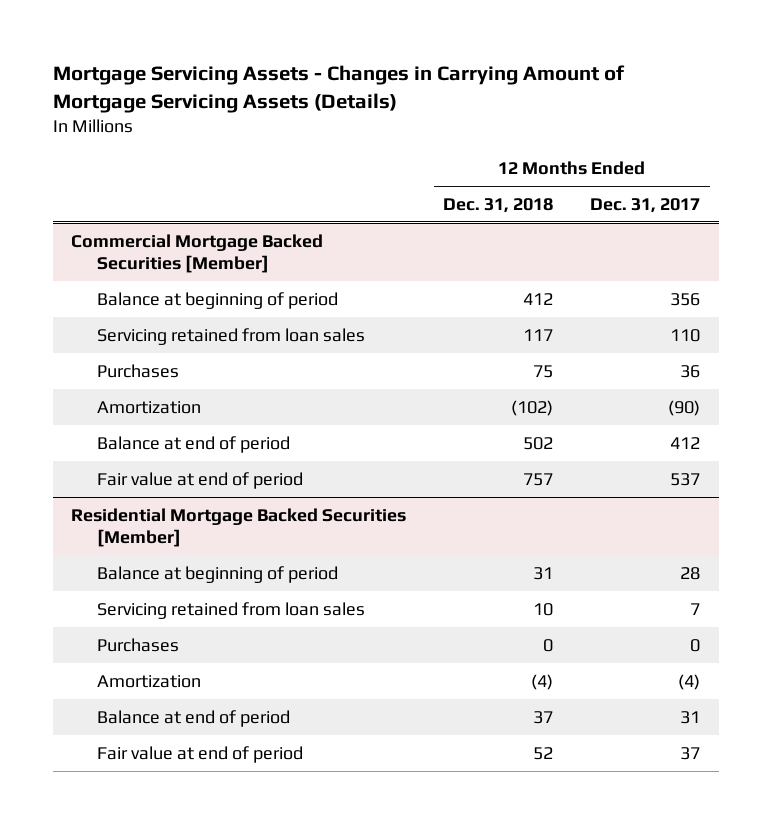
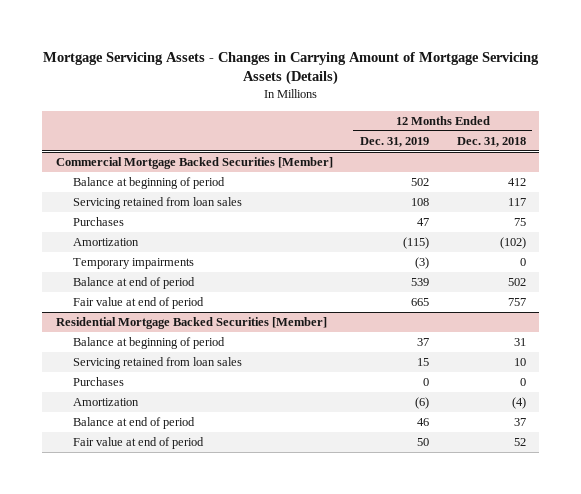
[590,197,701,213] Dec. 31, 2017 -> none
none -> [360,136,430,147] Dec. 31, 2019
none -> [72,258,194,270] Temporary impairments

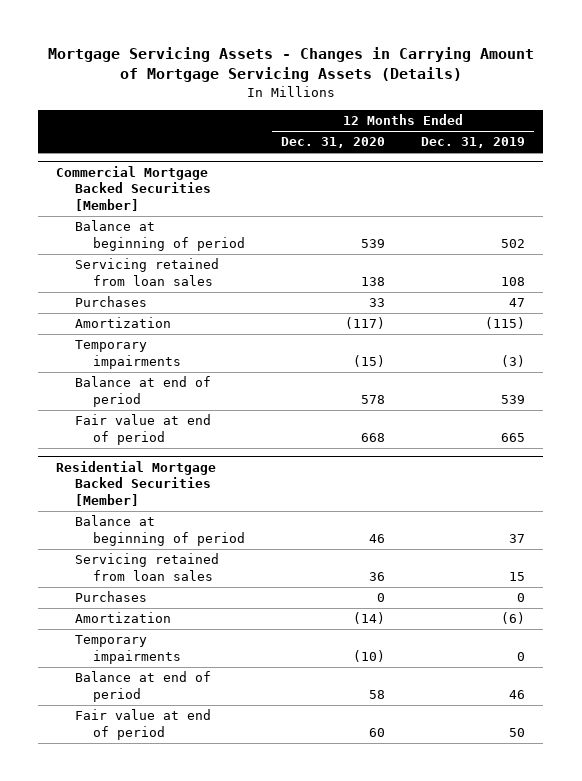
[456,136,526,147] Dec. 31, 2018 -> none
none -> [281,137,386,149] Dec. 31, 2020
none -> [74,635,182,664] Temporary impairments

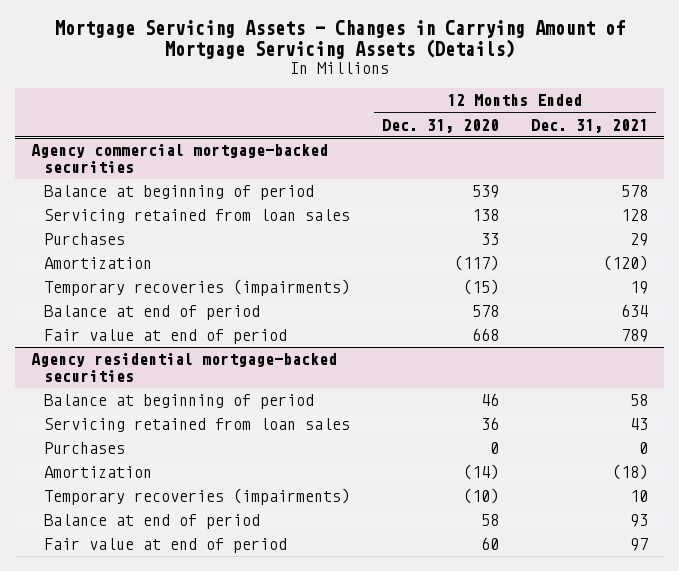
[421,137,526,149] Dec. 31, 2019 -> none
none -> [531,118,649,133] Dec. 31, 2021
[56,165,211,211] Commercial Mortgage Backed Securities [Member] -> [30,144,328,173] Agency commercial mortgage-backed securities
[74,340,182,369] Temporary impairments -> [44,279,351,297] Temporary recoveries (impairments)
[56,460,217,506] Residential Mortgage Backed Securities [Member] -> [30,353,337,382] Agency residential mortgage-backed securities
[74,635,182,664] Temporary impairments -> [44,488,351,506] Temporary recoveries (impairments)

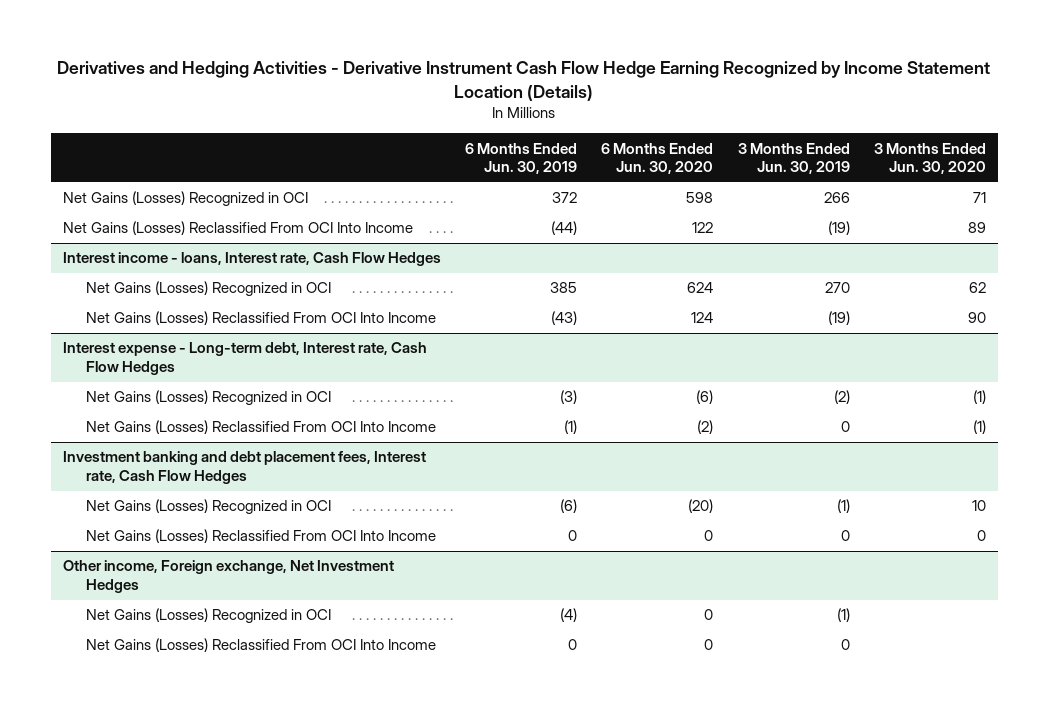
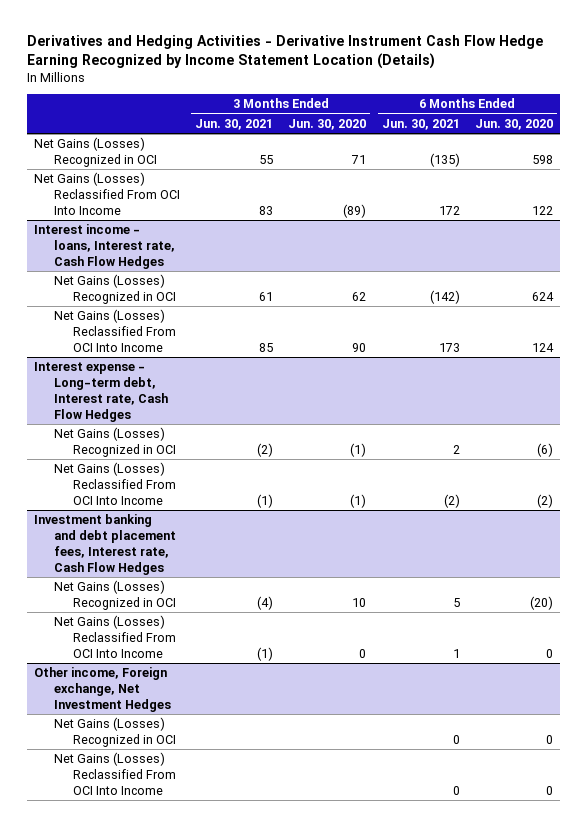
[465,142,578,175] 6 Months Ended Jun. 30, 2019 -> none
[737,142,850,175] 3 Months Ended Jun. 30, 2019 -> none
none -> [195,118,274,130] Jun. 30, 2021
none -> [381,118,460,130] Jun. 30, 2021
[967,222,986,234] 89 -> [343,203,367,218] (89)

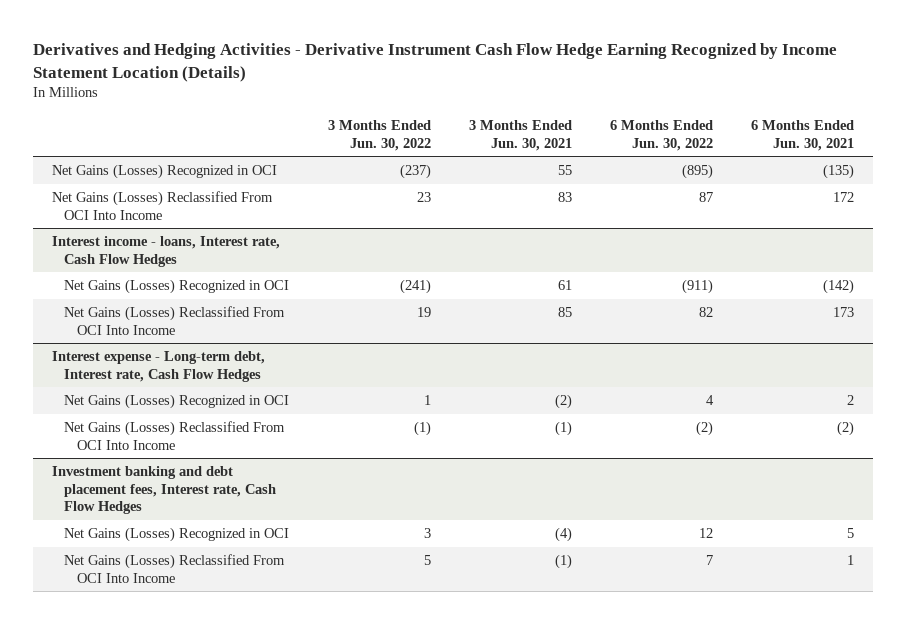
[288,118,367,130] Jun. 30, 2020 -> none
[474,118,553,130] Jun. 30, 2020 -> none
none -> [327,120,431,151] 3 Months Ended Jun. 30, 2022
none -> [609,120,713,151] 6 Months Ended Jun. 30, 2022
[34,667,171,712] Other income, Foreign exchange, Net Investment Hedges -> none
[53,717,177,747] Net Gains (Losses) Recognized in OCI -> none
[53,752,177,795] Net Gains (Losses) Reclassified From OCI Into Income -> none

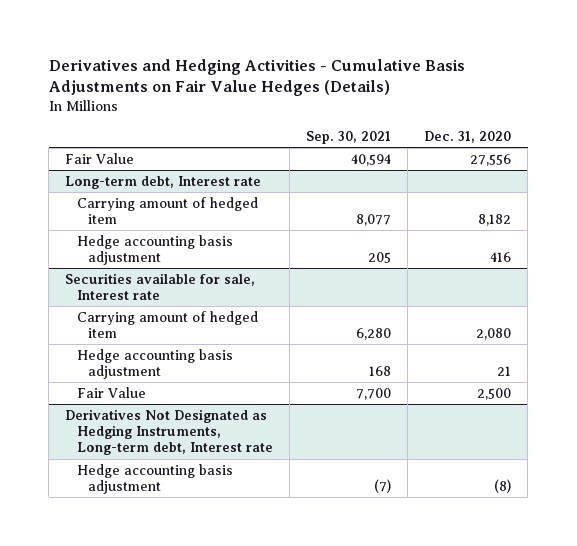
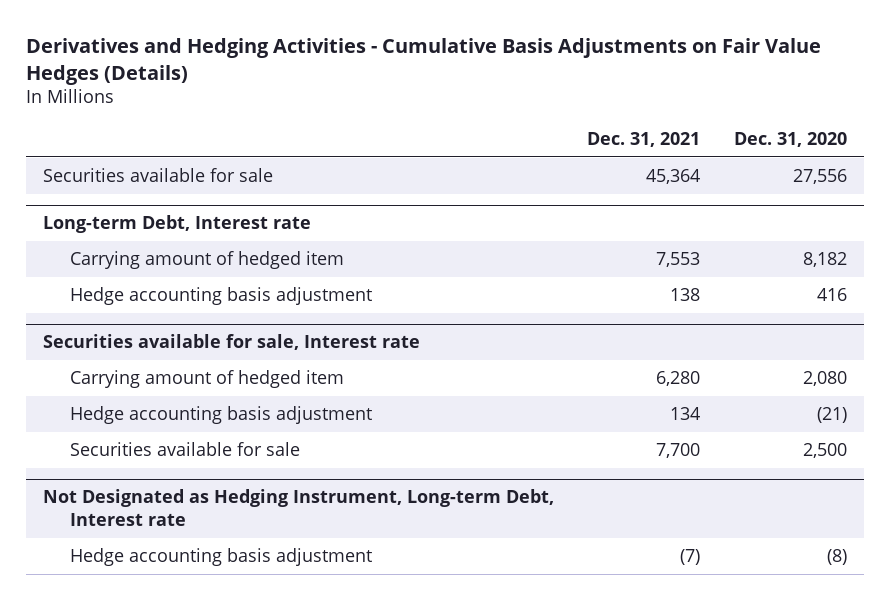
[305,131,391,145] Sep. 30, 2021 -> none
none -> [587,132,701,148] Dec. 31, 2021
[65,152,135,164] Fair Value -> [42,168,273,183] Securities available for sale
[65,175,262,189] Long-term debt, Interest rate -> [42,215,311,234] Long-term Debt, Interest rate
[76,386,146,398] Fair Value -> none
[497,366,512,377] 21 -> [816,407,847,424] (21)
none -> [70,442,301,457] Securities available for sale
[65,408,273,456] Derivatives Not Designated as Hedging Instruments, Long-term debt, Interest rate -> [42,489,554,526] Not Designated as Hedging Instrument, Long-term Debt, Interest rate

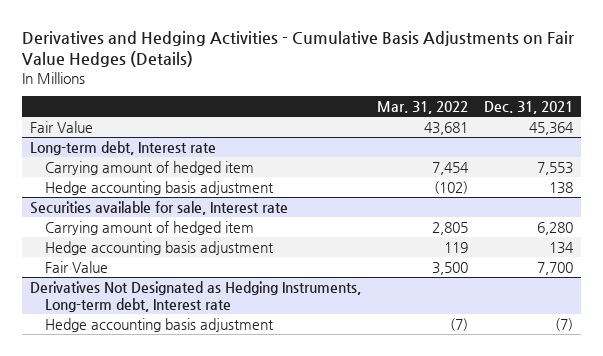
[733,132,847,148] Dec. 31, 2020 -> none
none -> [376,101,468,115] Mar. 31, 2022
[42,168,273,183] Securities available for sale -> [29,120,93,133] Fair Value
[42,215,311,234] Long-term Debt, Interest rate -> [29,140,216,155] Long-term debt, Interest rate
[70,442,301,457] Securities available for sale -> [44,260,108,273] Fair Value
[42,489,554,526] Not Designated as Hedging Instrument, Long-term Debt, Interest rate -> [29,280,361,312] Derivatives Not Designated as Hedging Instruments, Long-term debt, Interest rate

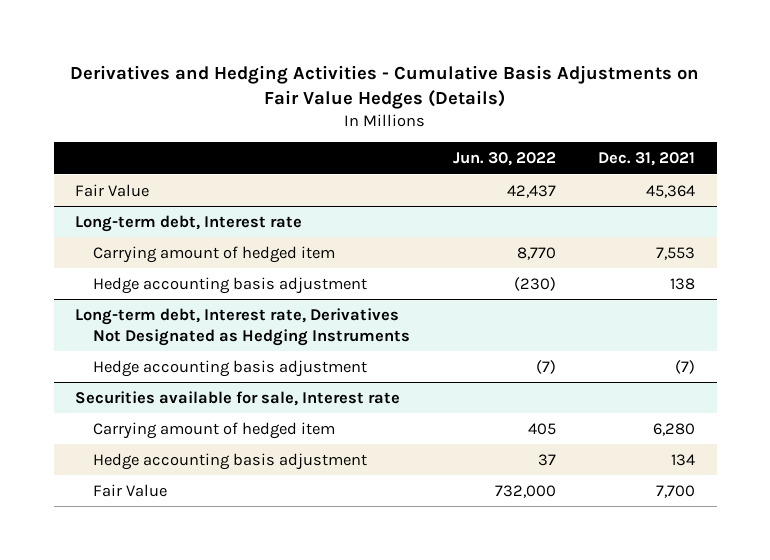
[376,101,468,115] Mar. 31, 2022 -> none
none -> [452,152,556,167] Jun. 30, 2022
none -> [74,307,410,346] Long-term debt, Interest rate, Derivatives Not Designated as Hedging Instruments
none -> [92,359,367,377] Hedge accounting basis adjustment
[29,280,361,312] Derivatives Not Designated as Hedging Instruments, Long-term debt, Interest rate -> none
[44,317,274,332] Hedge accounting basis adjustment -> none

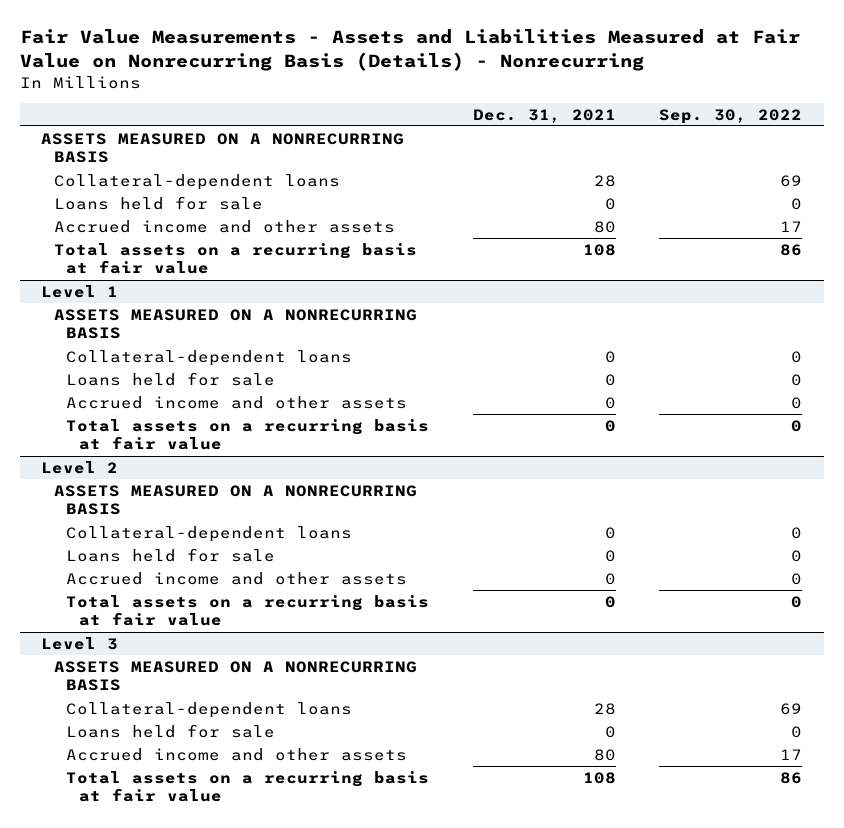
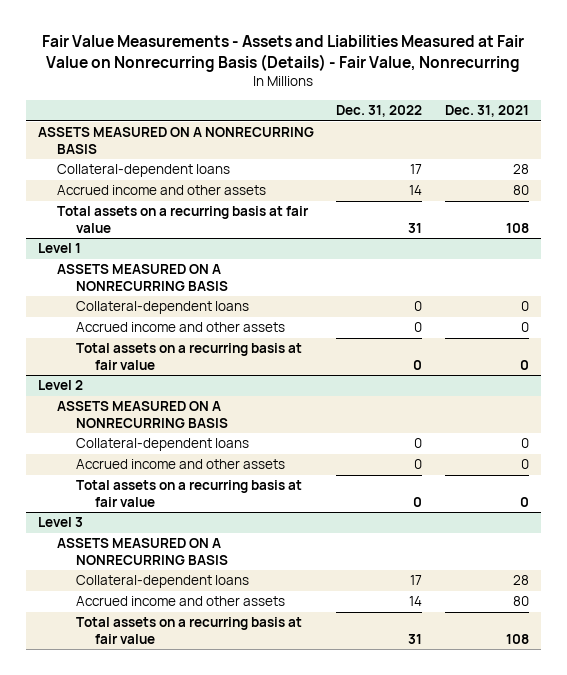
[19,29,800,71] Fair Value Measurements - Assets and Liabilities Measured at Fair Value on Nonrecurring Basis (Details) - Nonrecurring -> [42,35,525,72] Fair Value Measurements - Assets and Liabilities Measured at Fair Value on Nonrecurring Basis (Details) - Fair Value, Nonrecurring
[659,108,803,124] Sep. 30, 2022 -> none
none -> [336,105,423,118] Dec. 31, 2022
[53,195,263,210] Loans held for sale -> none
[66,371,276,386] Loans held for sale -> none
[66,547,276,562] Loans held for sale -> none
[66,723,276,738] Loans held for sale -> none

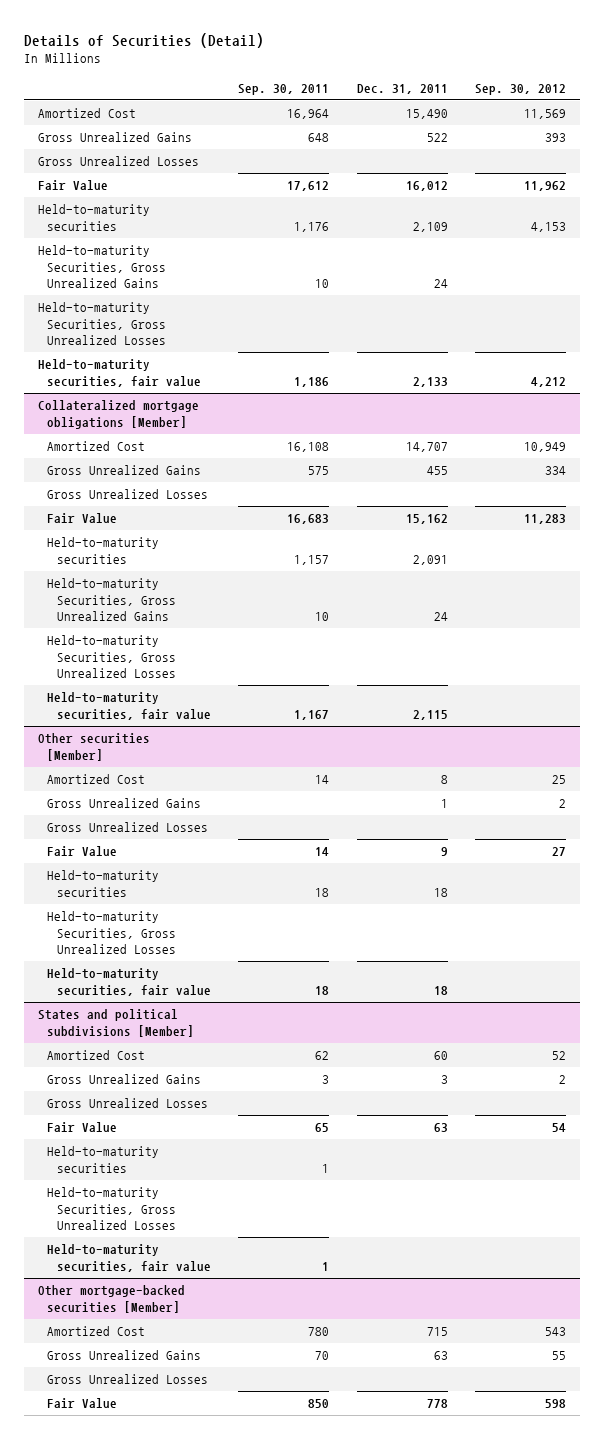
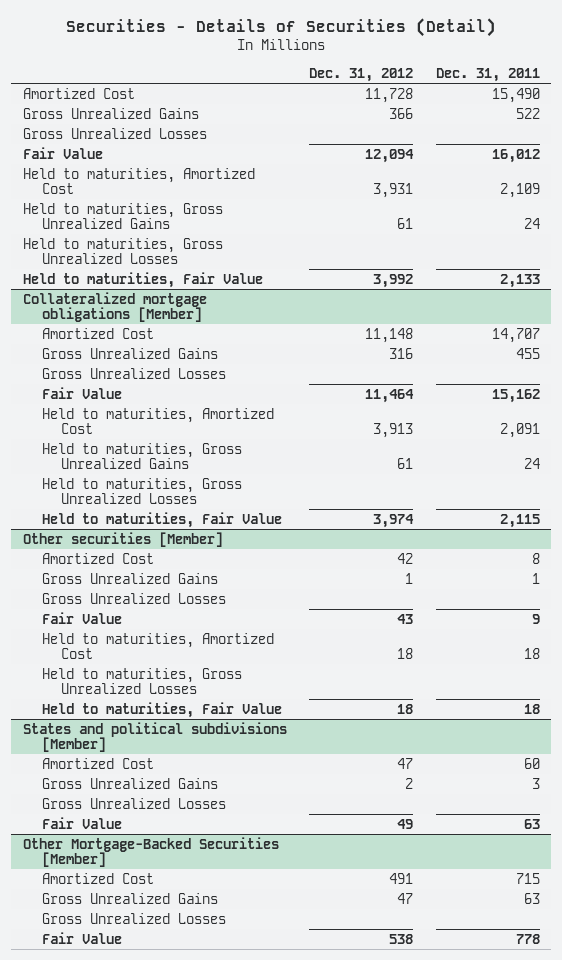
[24,32,265,48] Details of Securities (Detail) -> [66,18,497,38] Securities - Details of Securities (Detail)
[238,83,330,95] Sep. 30, 2011 -> none
[475,83,567,95] Sep. 30, 2012 -> none
none -> [309,67,414,82] Dec. 31, 2012
[37,204,150,231] Held-to-maturity securities -> [22,167,255,195] Held to maturities, Amortized Cost
[37,245,167,289] Held-to-maturity Securities, Gross Unrealized Gains -> [22,202,223,230] Held to maturities, Gross Unrealized Gains
[37,302,167,346] Held-to-maturity Securities, Gross Unrealized Losses -> [22,237,223,265] Held to maturities, Gross Unrealized Losses
[37,359,202,387] Held-to-maturity securities, fair value -> [22,271,263,288] Held to maturities, Fair Value
[47,537,160,564] Held-to-maturity securities -> [41,407,274,435] Held to maturities, Amortized Cost
[47,578,176,622] Held-to-maturity Securities, Gross Unrealized Gains -> [41,442,242,470] Held to maturities, Gross Unrealized Gains
[47,635,176,679] Held-to-maturity Securities, Gross Unrealized Losses -> [41,477,242,505] Held to maturities, Gross Unrealized Losses
[47,692,211,720] Held-to-maturity securities, fair value -> [41,511,282,528] Held to maturities, Fair Value
[47,870,160,897] Held-to-maturity securities -> [41,632,274,660] Held to maturities, Amortized Cost
[47,911,176,955] Held-to-maturity Securities, Gross Unrealized Losses -> [41,667,242,695] Held to maturities, Gross Unrealized Losses
[47,968,211,996] Held-to-maturity securities, fair value -> [41,701,282,718] Held to maturities, Fair Value
[47,1146,160,1173] Held-to-maturity securities -> none
[47,1187,176,1231] Held-to-maturity Securities, Gross Unrealized Losses -> none
[47,1244,211,1272] Held-to-maturity securities, fair value -> none
[37,1285,185,1313] Other mortgage-backed securities [Member] -> [22,836,279,868] Other Mortgage-Backed Securities [Member]

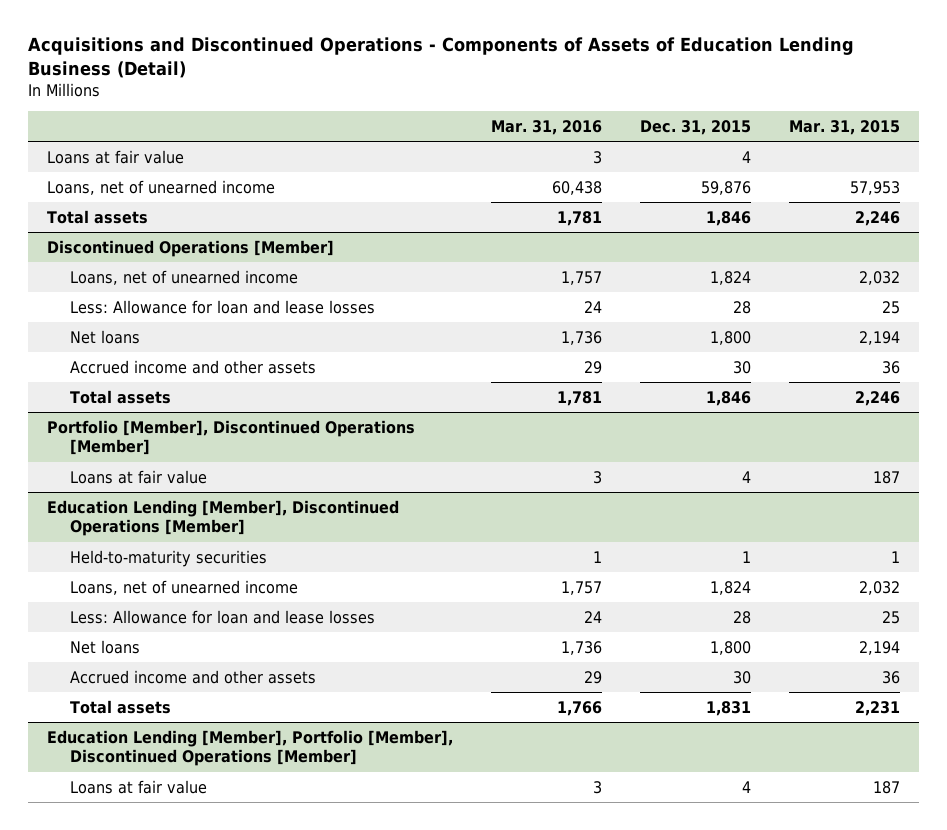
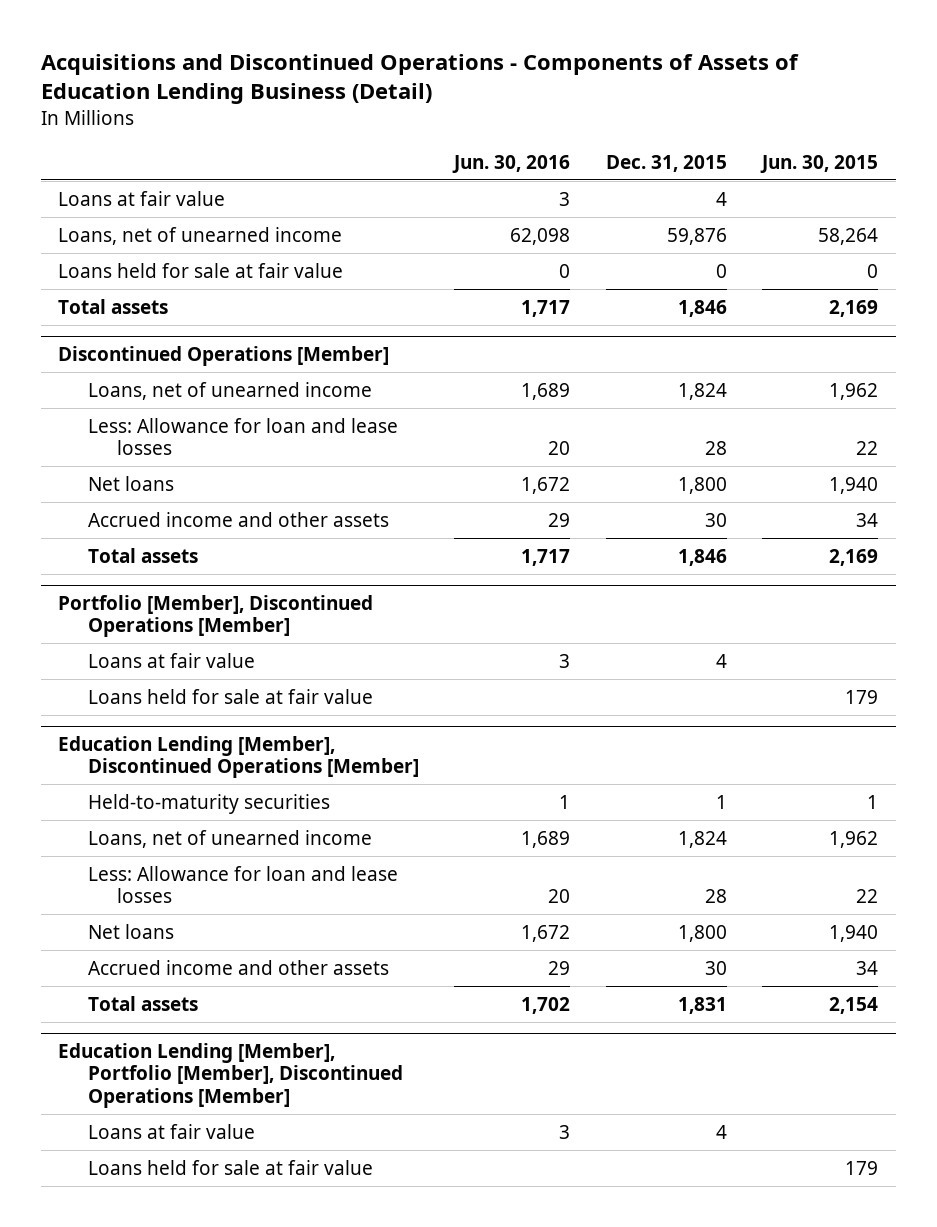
[490,119,602,135] Mar. 31, 2016 -> none
[789,119,901,135] Mar. 31, 2015 -> none
none -> [452,154,571,173] Jun. 30, 2016
none -> [760,154,879,173] Jun. 30, 2015
none -> [58,262,344,278] Loans held for sale at fair value
none -> [87,688,373,704] Loans held for sale at fair value
none -> [87,1159,373,1175] Loans held for sale at fair value

